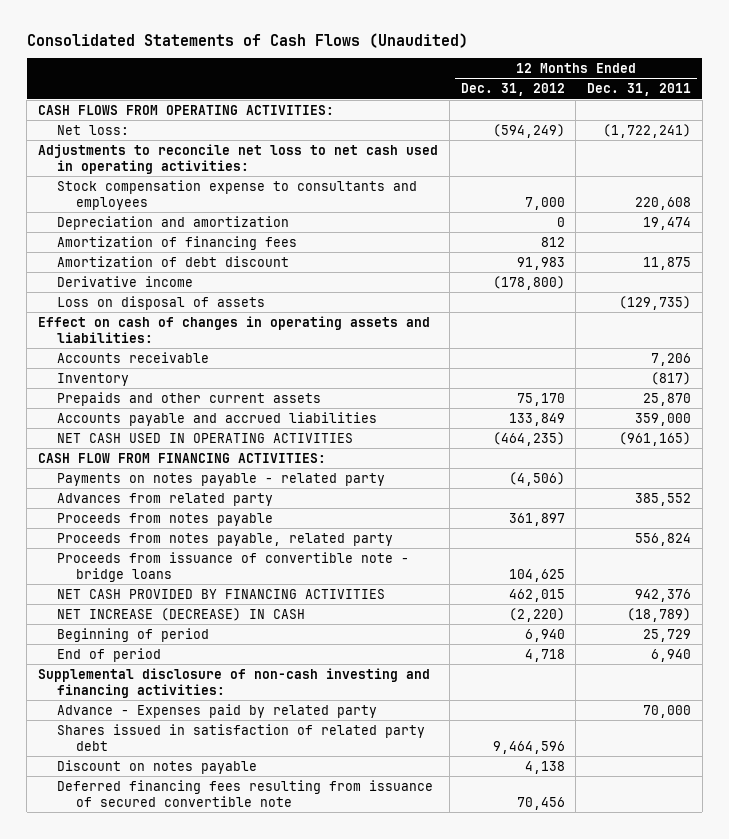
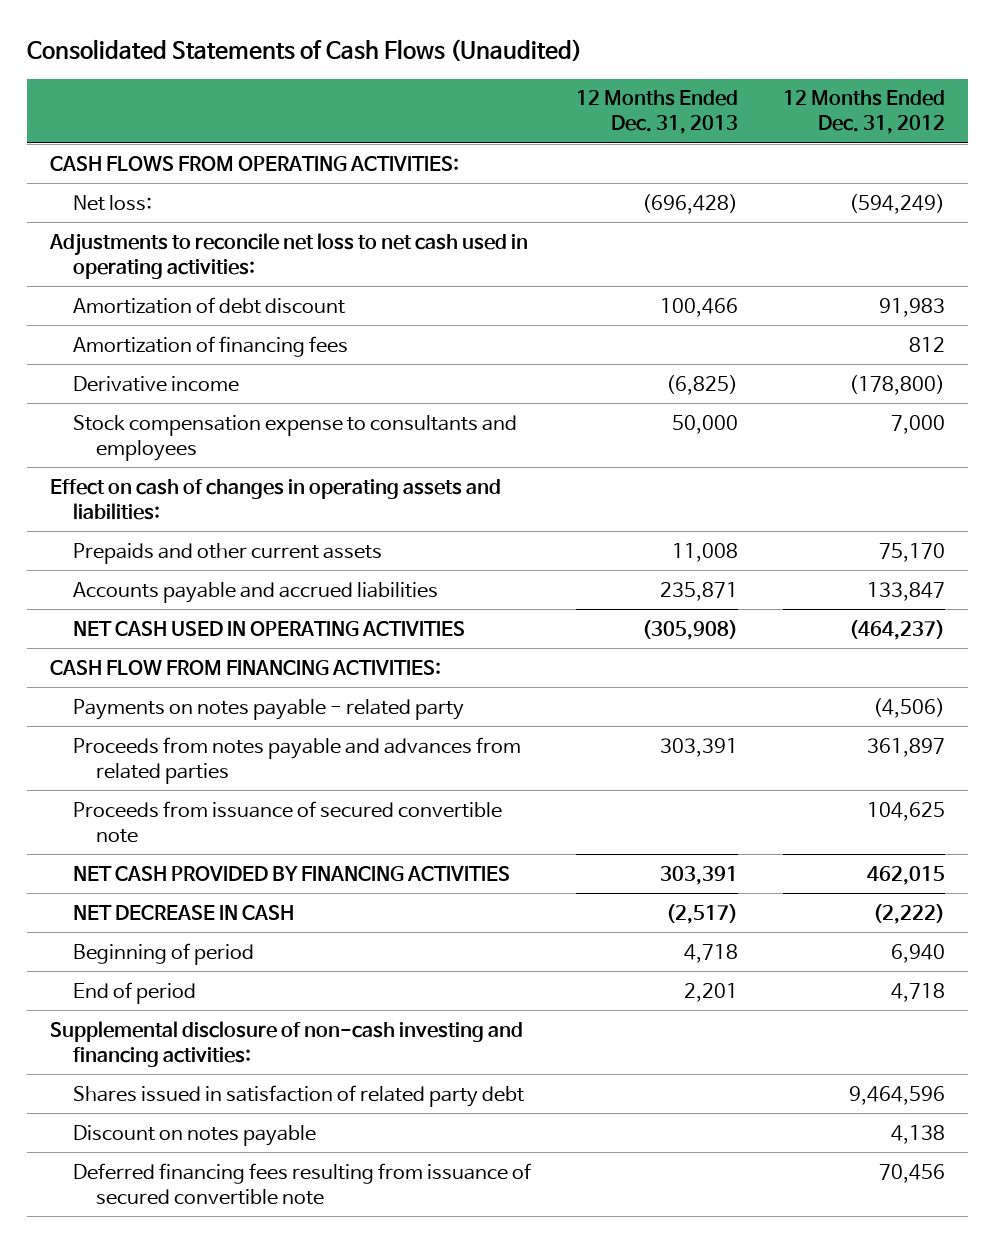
[587,83,692,97] Dec. 31, 2011 -> none
none -> [576,90,739,135] 12 Months Ended Dec. 31, 2013
[56,215,289,230] Depreciation and amortization -> none
[56,235,297,250] Amortization of financing fees -> [72,335,348,357] Amortization of financing fees
[56,295,265,310] Loss on disposal of assets -> none
[56,179,417,210] Stock compensation expense to consultants and employees -> [72,414,517,461] Stock compensation expense to consultants and employees
[56,351,209,363] Accounts receivable -> none
[56,372,129,386] Inventory -> none
[508,412,565,426] 133,849 -> [867,581,946,601] 133,847
[492,431,565,446] (464,235) -> [849,619,946,640] (464,237)
[56,492,273,506] Advances from related party -> none
[56,532,393,546] Proceeds from notes payable, related party -> none
[56,512,273,526] Proceeds from notes payable -> [72,736,521,784] Proceeds from notes payable and advances from related parties
[56,551,409,582] Proceeds from issuance of convertible note - bridge loans -> [72,800,502,843] Proceeds from issuance of secured convertible note
[56,607,305,621] NET INCREASE (DECREASE) IN CASH -> [72,904,294,920] NET DECREASE IN CASH
[508,607,565,622] (2,220) -> [873,903,946,924] (2,222)
[56,703,377,718] Advance - Expenses paid by related party -> none

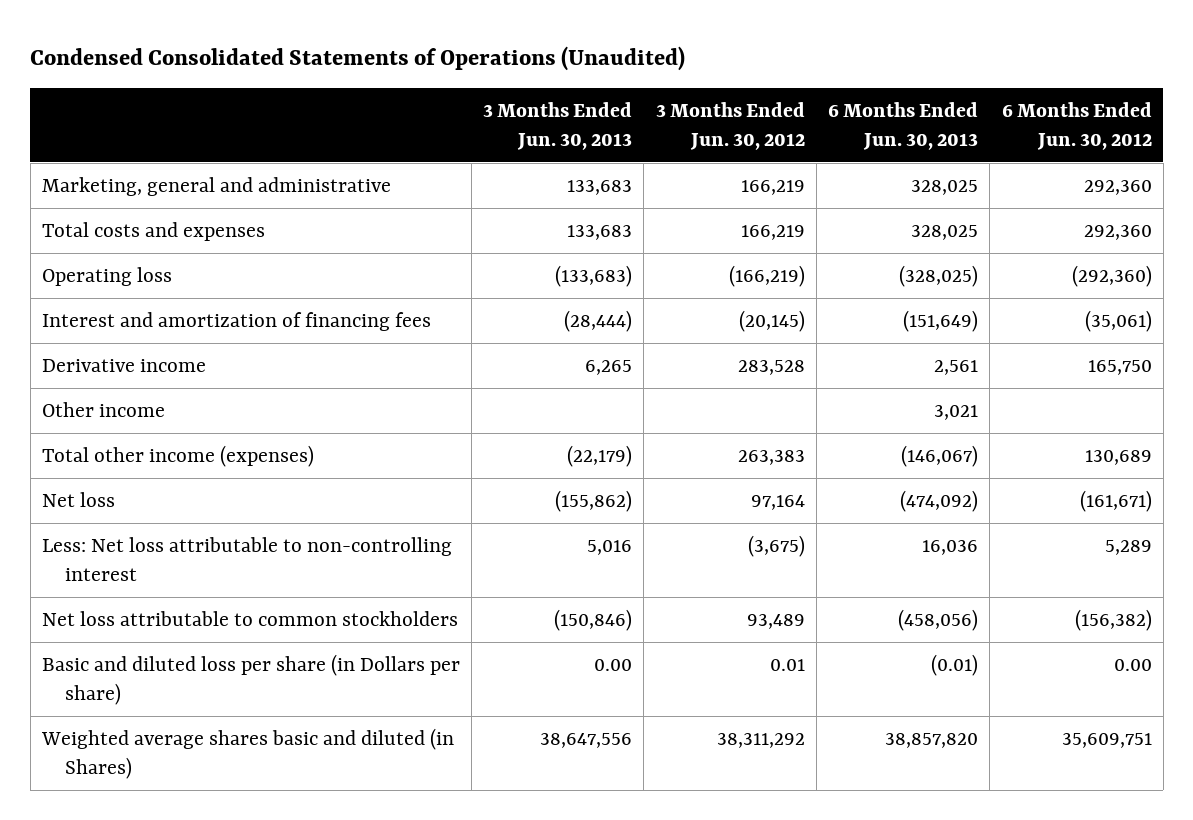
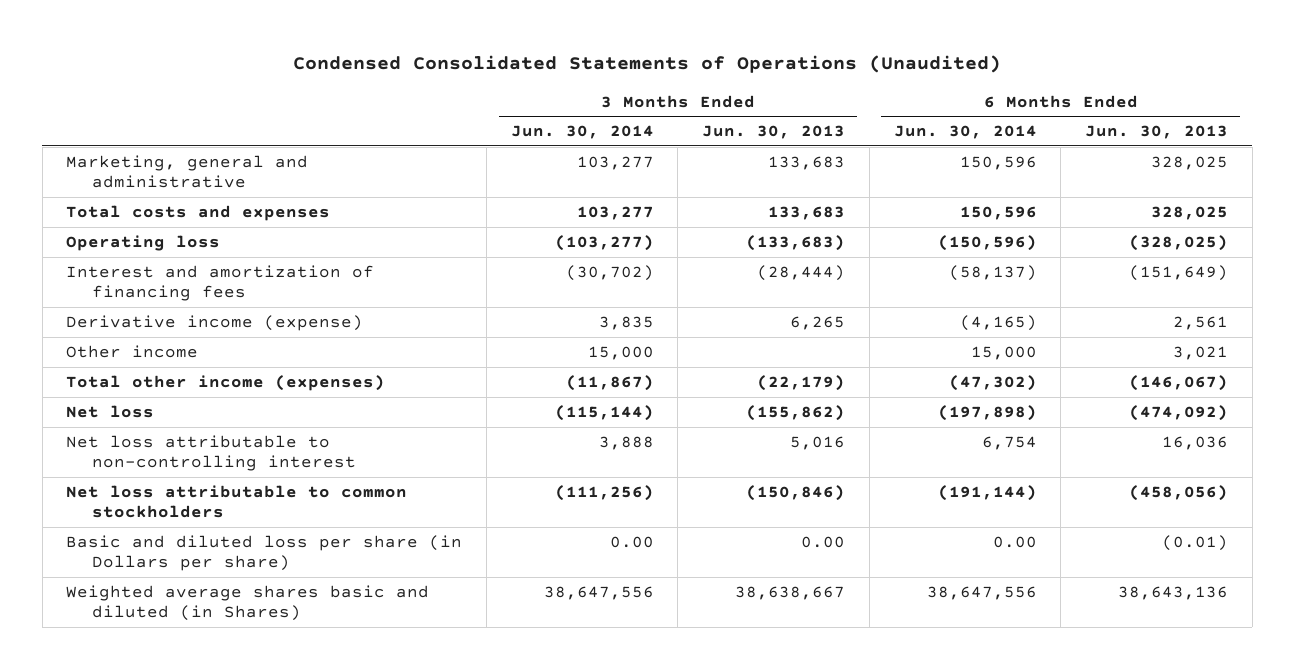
[655,102,805,150] 3 Months Ended Jun. 30, 2012 -> none
[1001,102,1152,150] 6 Months Ended Jun. 30, 2012 -> none
none -> [510,125,654,140] Jun. 30, 2014
none -> [893,125,1037,140] Jun. 30, 2014
[41,359,206,373] Derivative income -> [66,314,364,331] Derivative income (expense)
[41,537,452,581] Less: Net loss attributable to non-controlling interest -> [66,434,356,472] Net loss attributable to non-controlling interest
[540,733,633,749] 38,647,556 -> [735,585,846,600] 38,638,667
[885,733,979,749] 38,857,820 -> [1117,585,1228,600] 38,643,136

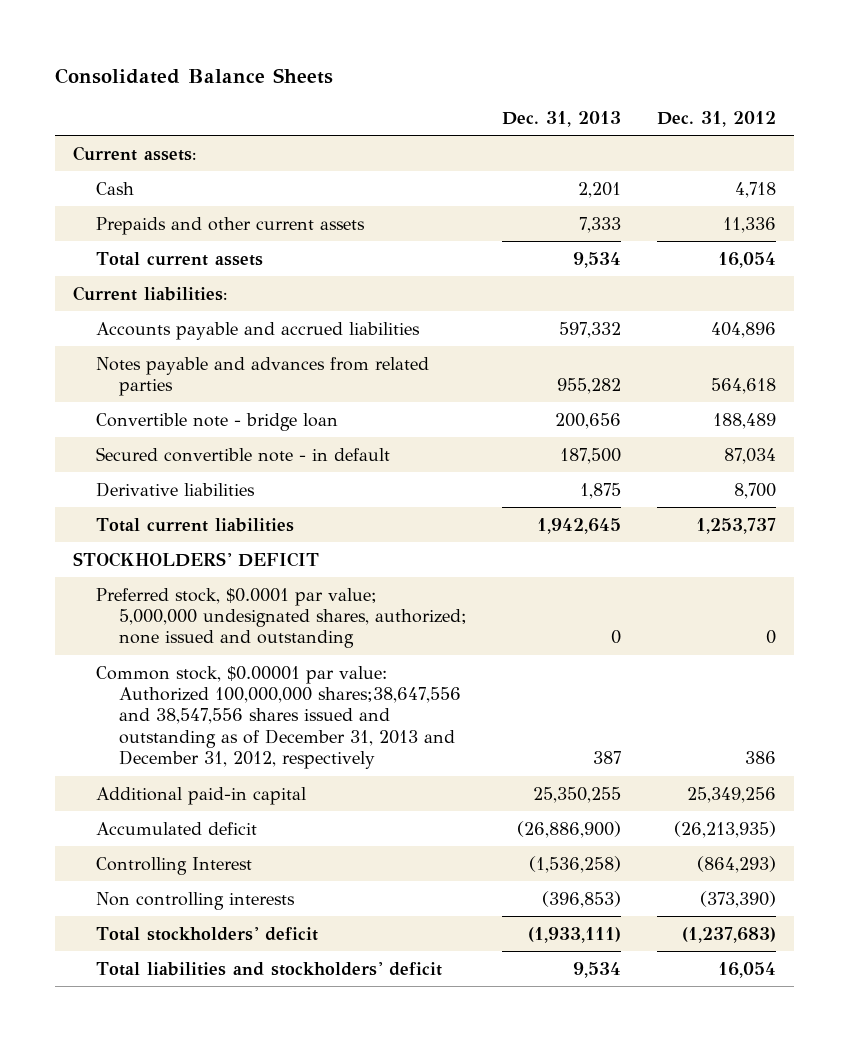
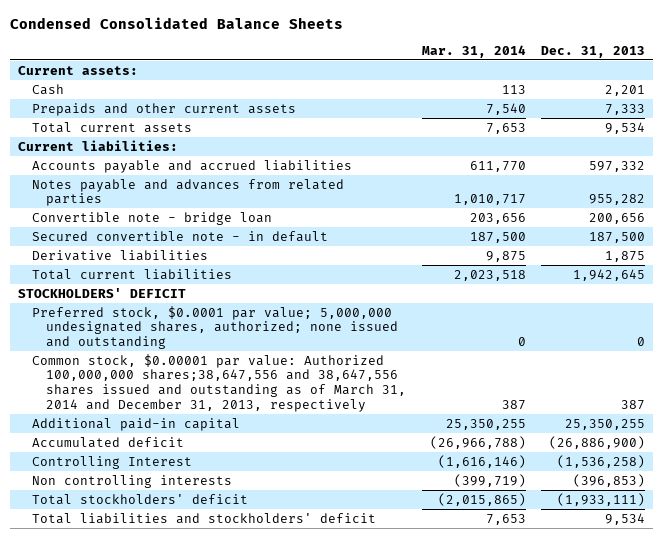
[54,67,333,84] Consolidated Balance Sheets -> [9,17,343,30] Condensed Consolidated Balance Sheets
[656,110,776,127] Dec. 31, 2012 -> none
none -> [421,44,526,58] Mar. 31, 2014
[95,665,461,770] Common stock, $0.00001 par value: Authorized 100,000,000 shares;38,647,556 and 38,547,556 shares issued and outstanding as of December 31, 2013 and December 31, 2012, respectively -> [31,353,407,412] Common stock, $0.00001 par value: Authorized 100,000,000 shares;38,647,556 and 38,647,556 shares issued and outstanding as of March 31, 2014 and December 31, 2013, respectively

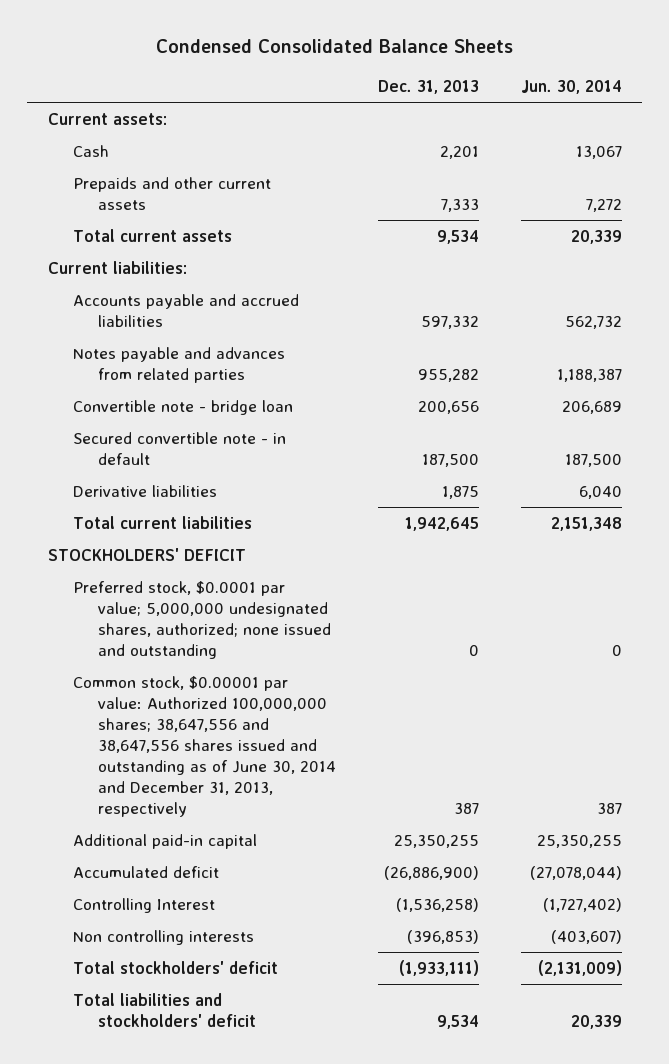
[421,44,526,58] Mar. 31, 2014 -> none
none -> [520,79,622,94] Jun. 30, 2014
[31,353,407,412] Common stock, $0.00001 par value: Authorized 100,000,000 shares;38,647,556 and 38,647,556 shares issued and outstanding as of March 31, 2014 and December 31, 2013, respectively -> [73,675,337,817] Common stock, $0.00001 par value: Authorized 100,000,000 shares; 38,647,556 and 38,647,556 shares issued and outstanding as of June 30, 2014 and December 31, 2013, respectively

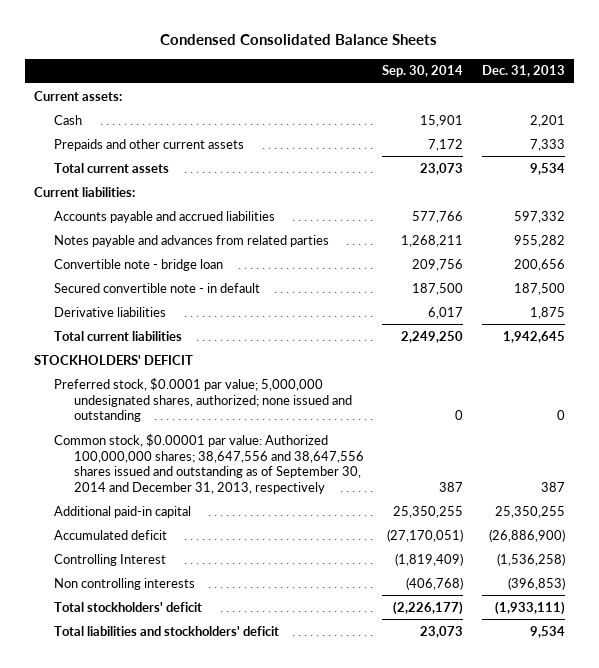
[520,79,622,94] Jun. 30, 2014 -> none
none -> [382,65,464,78] Sep. 30, 2014
[73,675,337,817] Common stock, $0.00001 par value: Authorized 100,000,000 shares; 38,647,556 and 38,647,556 shares issued and outstanding as of June 30, 2014 and December 31, 2013, respectively -> [54,433,365,494] Common stock, $0.00001 par value: Authorized 100,000,000 shares; 38,647,556 and 38,647,556 shares issued and outstanding as of September 30, 2014 and December 31, 2013, respectively

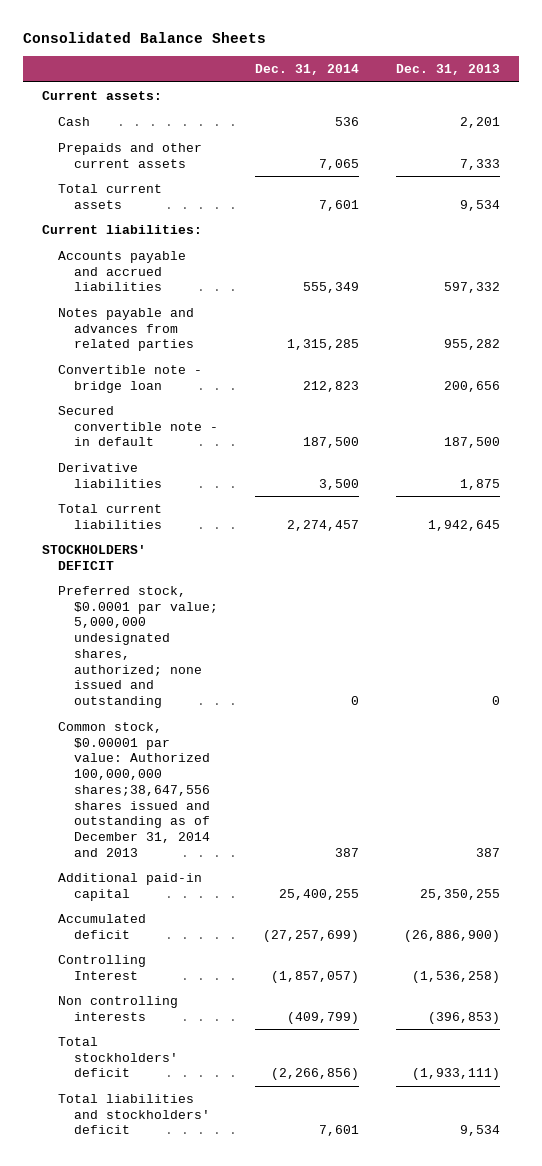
[160,34,438,46] Condensed Consolidated Balance Sheets -> [23,32,267,44] Consolidated Balance Sheets
[382,65,464,78] Sep. 30, 2014 -> none
none -> [255,64,360,76] Dec. 31, 2014
[54,433,365,494] Common stock, $0.00001 par value: Authorized 100,000,000 shares; 38,647,556 and 38,647,556 shares issued and outstanding as of September 30, 2014 and December 31, 2013, respectively -> [58,721,211,857] Common stock, $0.00001 par value: Authorized 100,000,000 shares;38,647,556 shares issued and outstanding as of December 31, 2014 and 2013

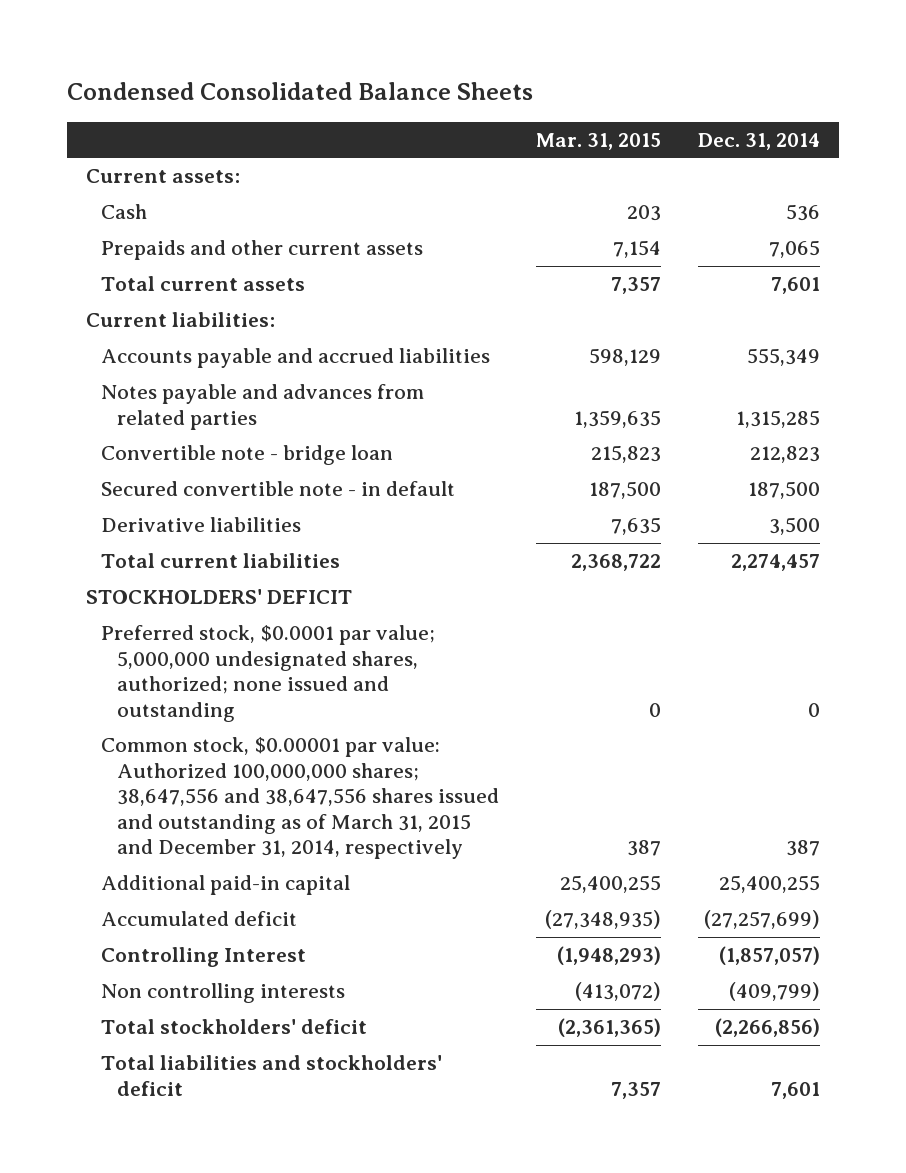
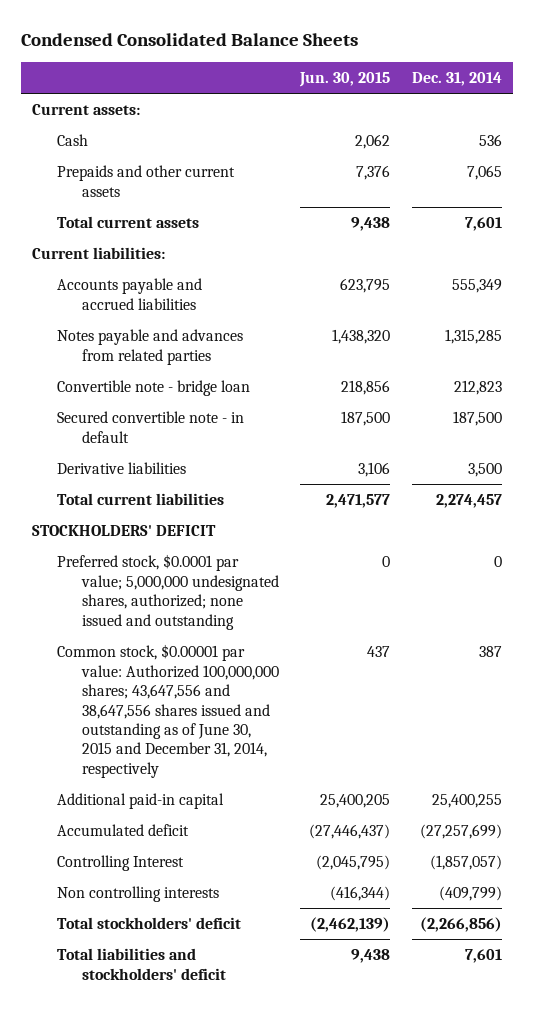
[535,132,661,150] Mar. 31, 2015 -> none
none -> [299,71,391,87] Jun. 30, 2015
[101,737,499,860] Common stock, $0.00001 par value: Authorized 100,000,000 shares; 38,647,556 and 38,647,556 shares issued and outstanding as of March 31, 2015 and December 31, 2014, respectively -> [56,644,279,778] Common stock, $0.00001 par value: Authorized 100,000,000 shares; 43,647,556 and 38,647,556 shares issued and outstanding as of June 30, 2015 and December 31, 2014, respectively

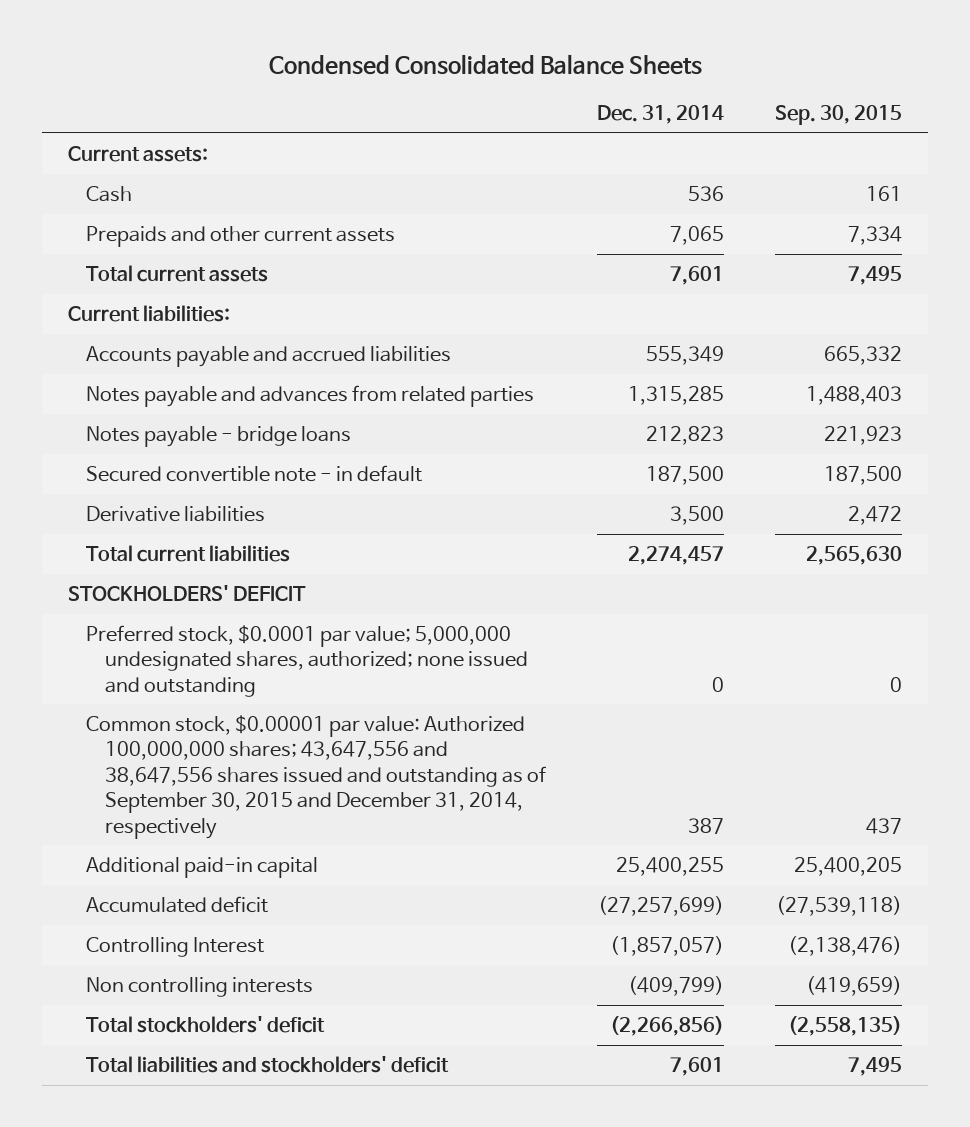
[299,71,391,87] Jun. 30, 2015 -> none
none -> [775,105,903,126] Sep. 30, 2015
[56,380,250,397] Convertible note - bridge loan -> [86,426,352,448] Notes payable - bridge loans
[56,644,279,778] Common stock, $0.00001 par value: Authorized 100,000,000 shares; 43,647,556 and 38,647,556 shares issued and outstanding as of June 30, 2015 and December 31, 2014, respectively -> [86,715,546,839] Common stock, $0.00001 par value: Authorized 100,000,000 shares; 43,647,556 and 38,647,556 shares issued and outstanding as of September 30, 2015 and December 31, 2014, respectively

